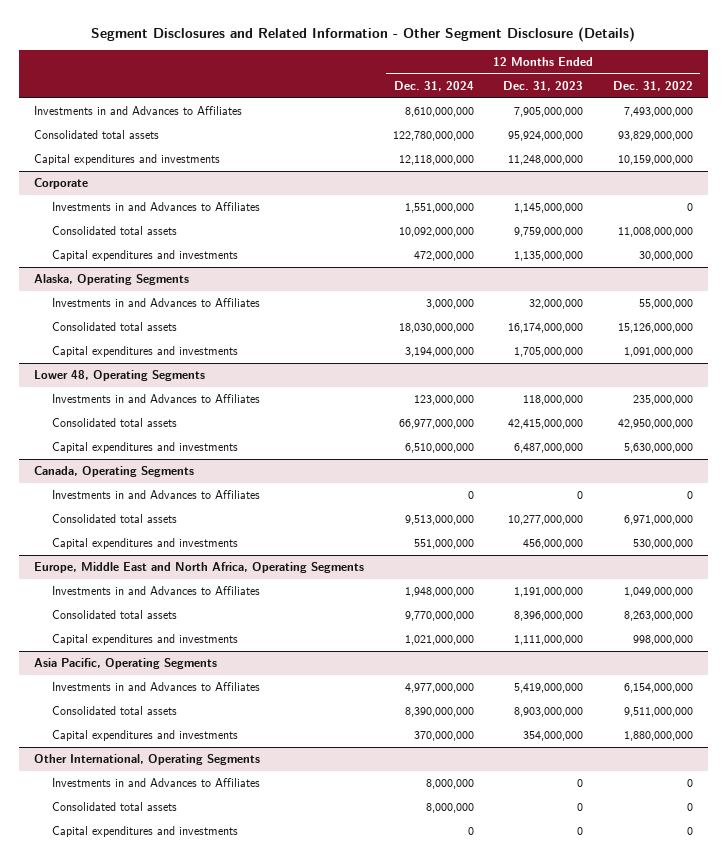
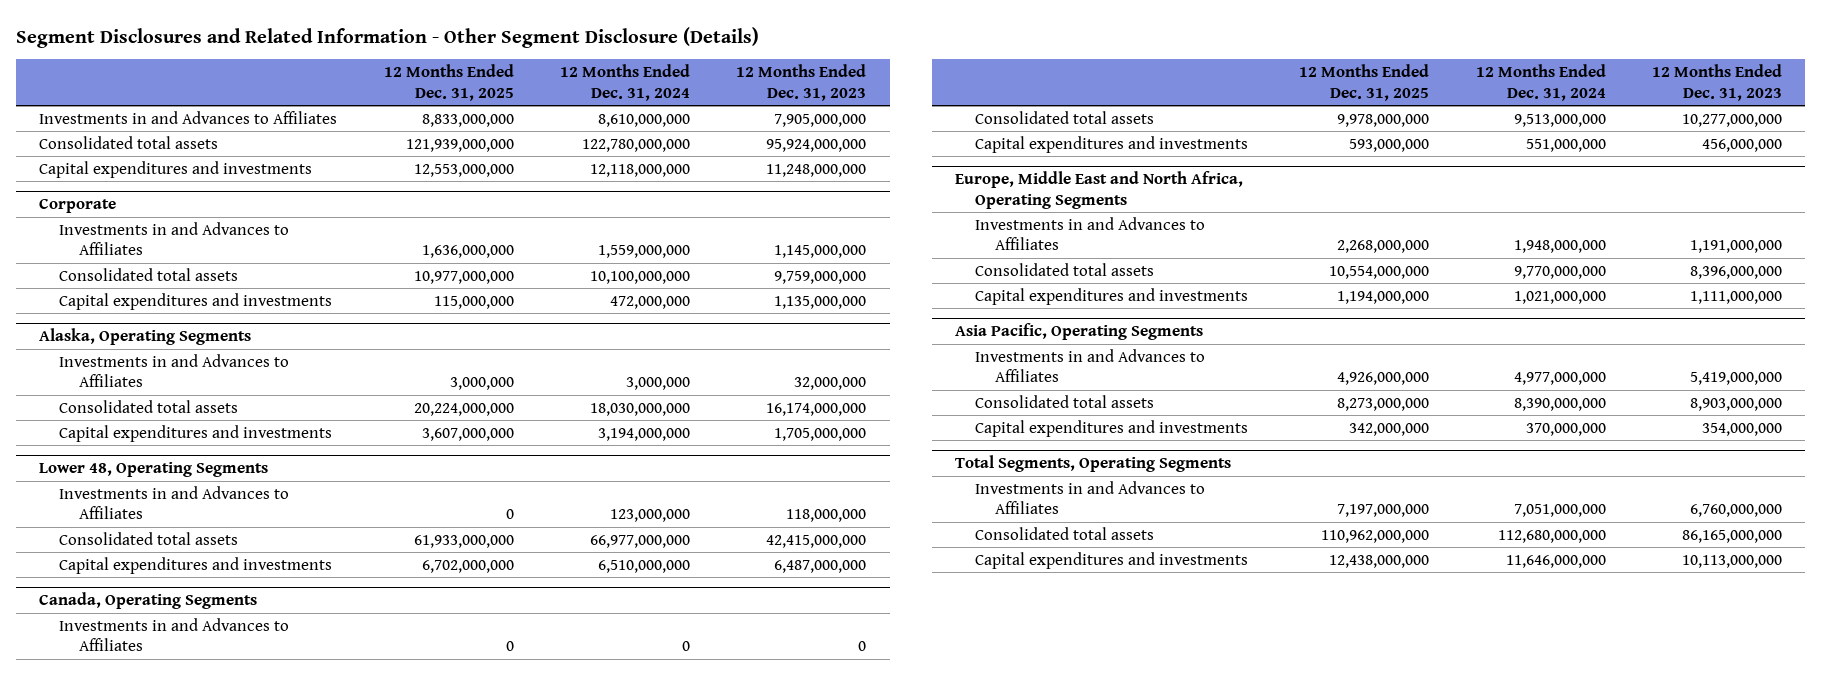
[612,81,693,92] Dec. 31, 2022 -> none
none -> [383,64,514,101] 12 Months Ended Dec. 31, 2025
[405,203,475,214] 1,551,000,000 -> [598,245,691,259] 1,559,000,000
[399,227,475,238] 10,092,000,000 -> [590,270,691,284] 10,100,000,000
[33,754,260,766] Other International, Operating Segments -> none
none -> [955,455,1232,473] Total Segments, Operating Segments
[426,779,475,790] 8,000,000 -> [1513,504,1606,518] 7,051,000,000
[577,779,584,788] 0 -> [1690,504,1783,518] 6,760,000,000
[426,803,475,814] 8,000,000 -> [1497,529,1606,543] 112,680,000,000
[577,803,584,812] 0 -> [1682,529,1783,543] 86,165,000,000
[468,827,475,836] 0 -> [1505,554,1606,568] 11,646,000,000
[577,827,584,836] 0 -> [1682,554,1783,568] 10,113,000,000

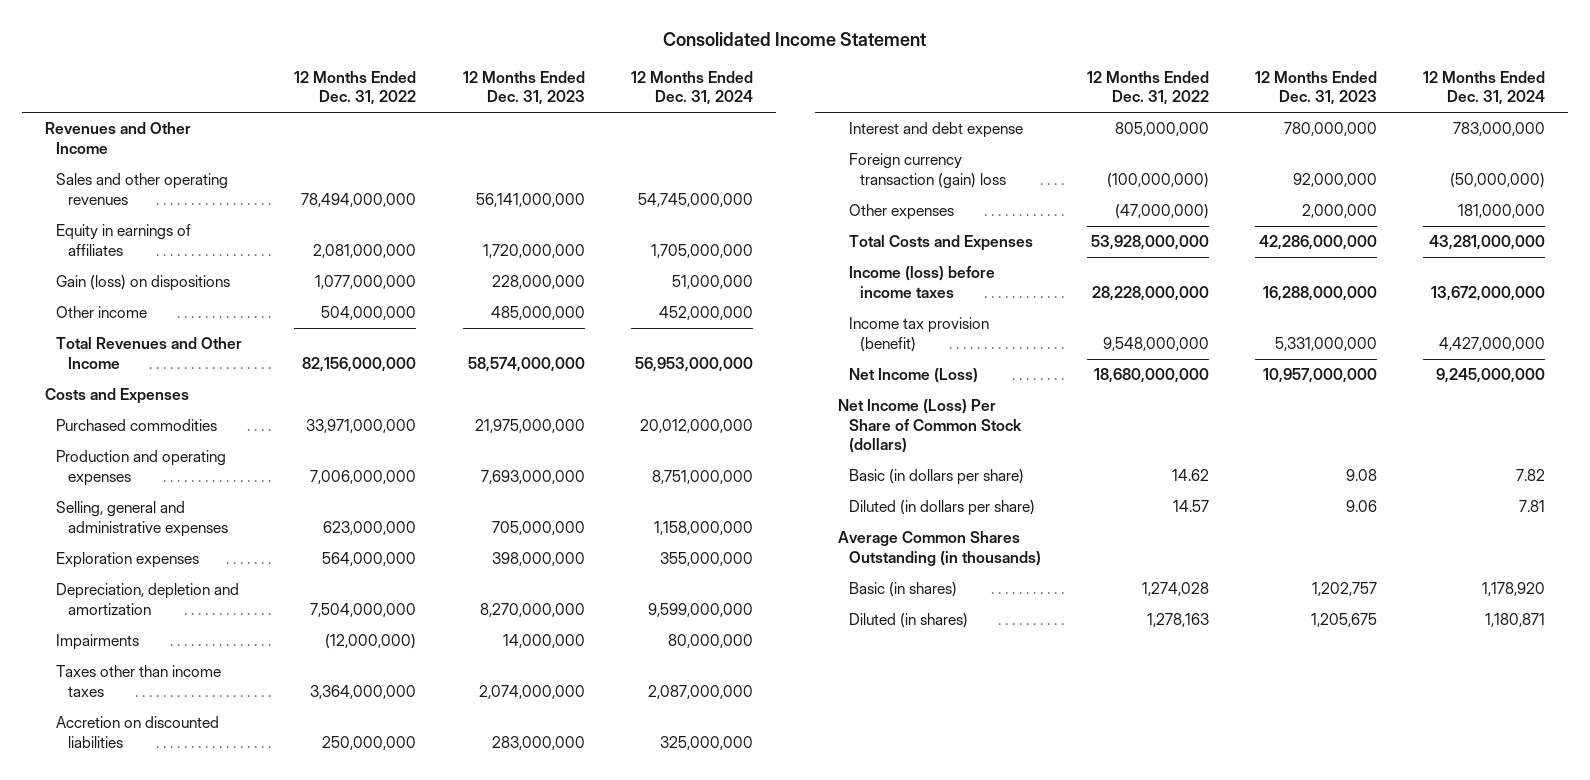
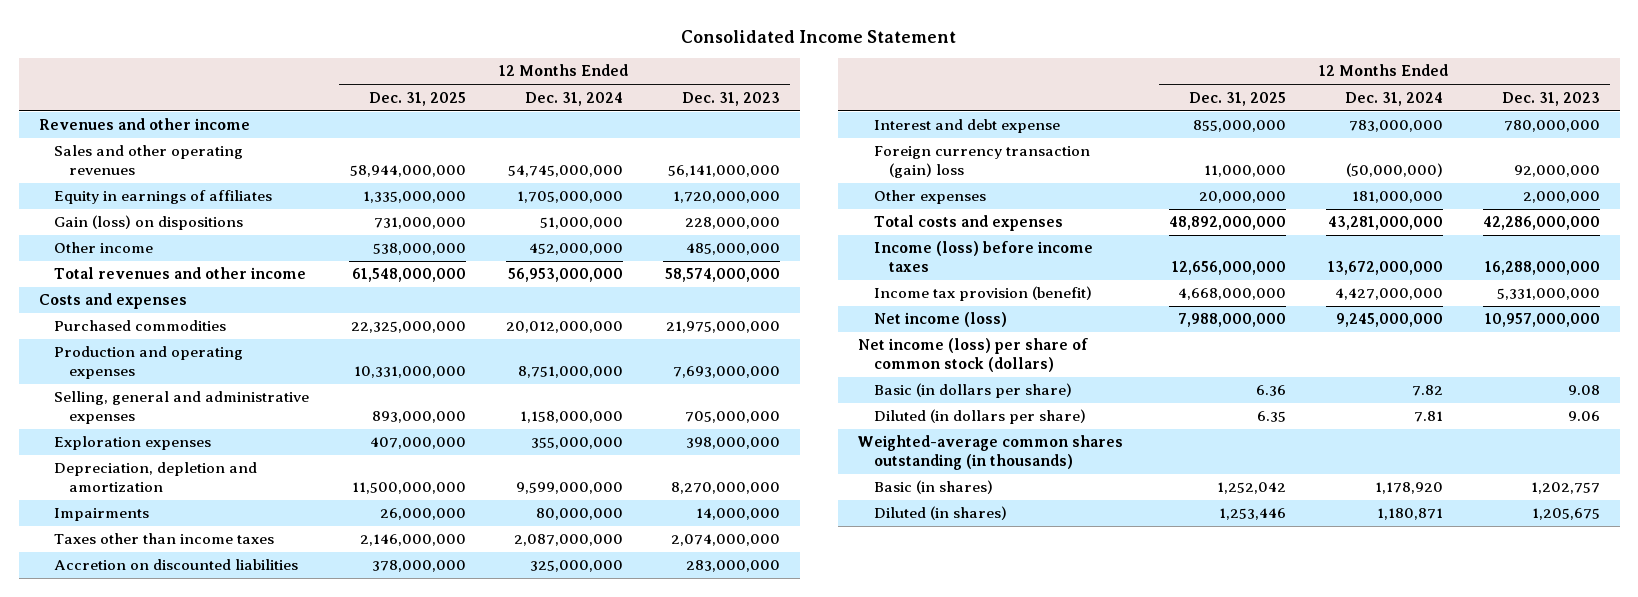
[294,70,417,106] 12 Months Ended Dec. 31, 2022 -> none
none -> [368,91,466,106] Dec. 31, 2025
[44,122,191,154] Revenues and Other Income -> [38,118,250,131] Revenues and other income
[56,337,243,369] Total Revenues and Other Income -> [54,267,307,280] Total revenues and other income
[44,388,189,405] Costs and Expenses -> [38,293,187,310] Costs and expenses
[849,235,1034,252] Total Costs and Expenses -> [873,215,1063,232] Total costs and expenses
[849,368,979,384] Net Income (Loss) -> [873,312,1007,328] Net income (loss)
[837,399,1023,454] Net Income (Loss) Per Share of Common Stock (dollars) -> [858,338,1089,372] Net income (loss) per share of common stock (dollars)
[837,531,1042,566] Average Common Shares Outstanding (in thousands) -> [858,435,1124,470] Weighted-average common shares outstanding (in thousands)

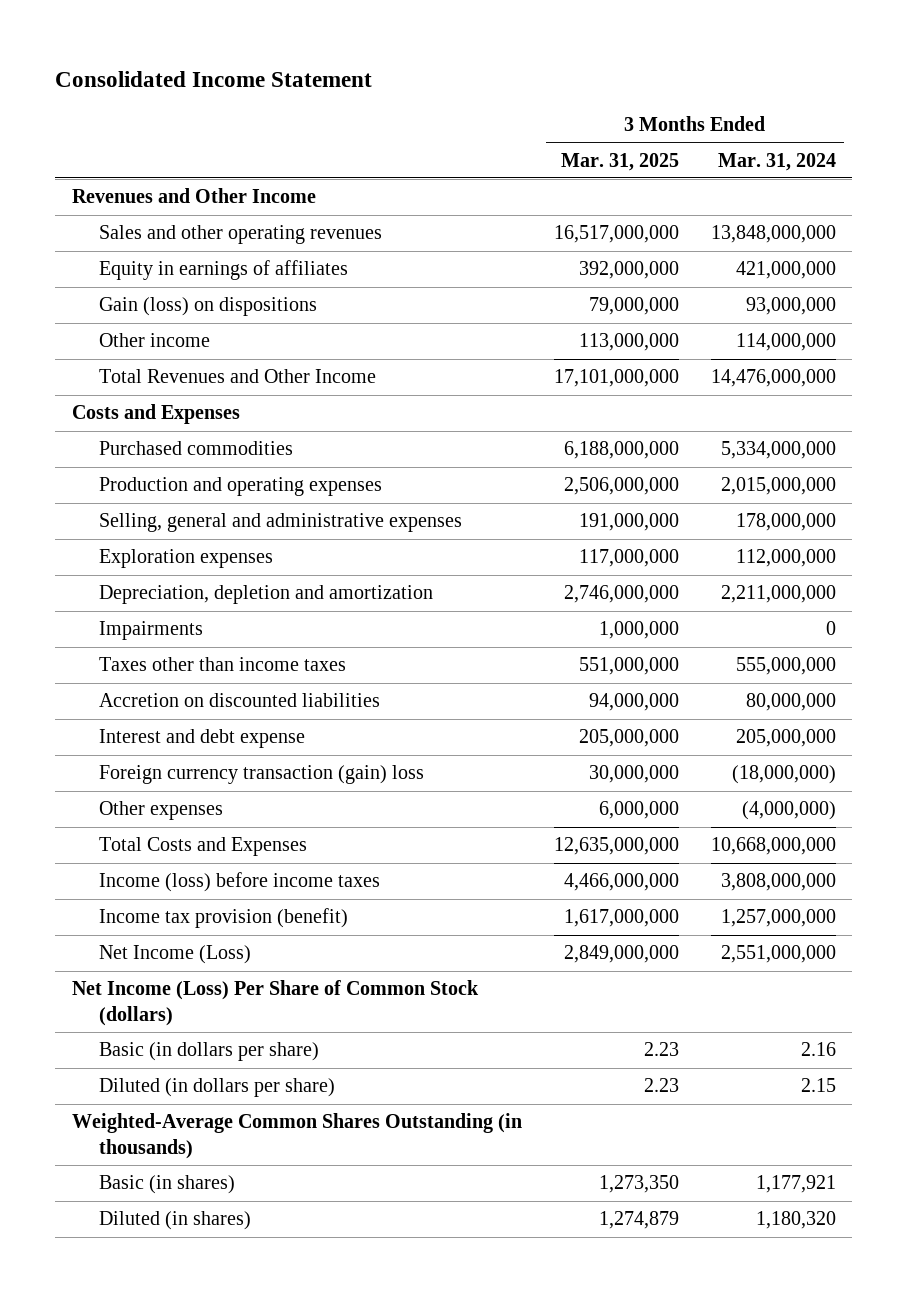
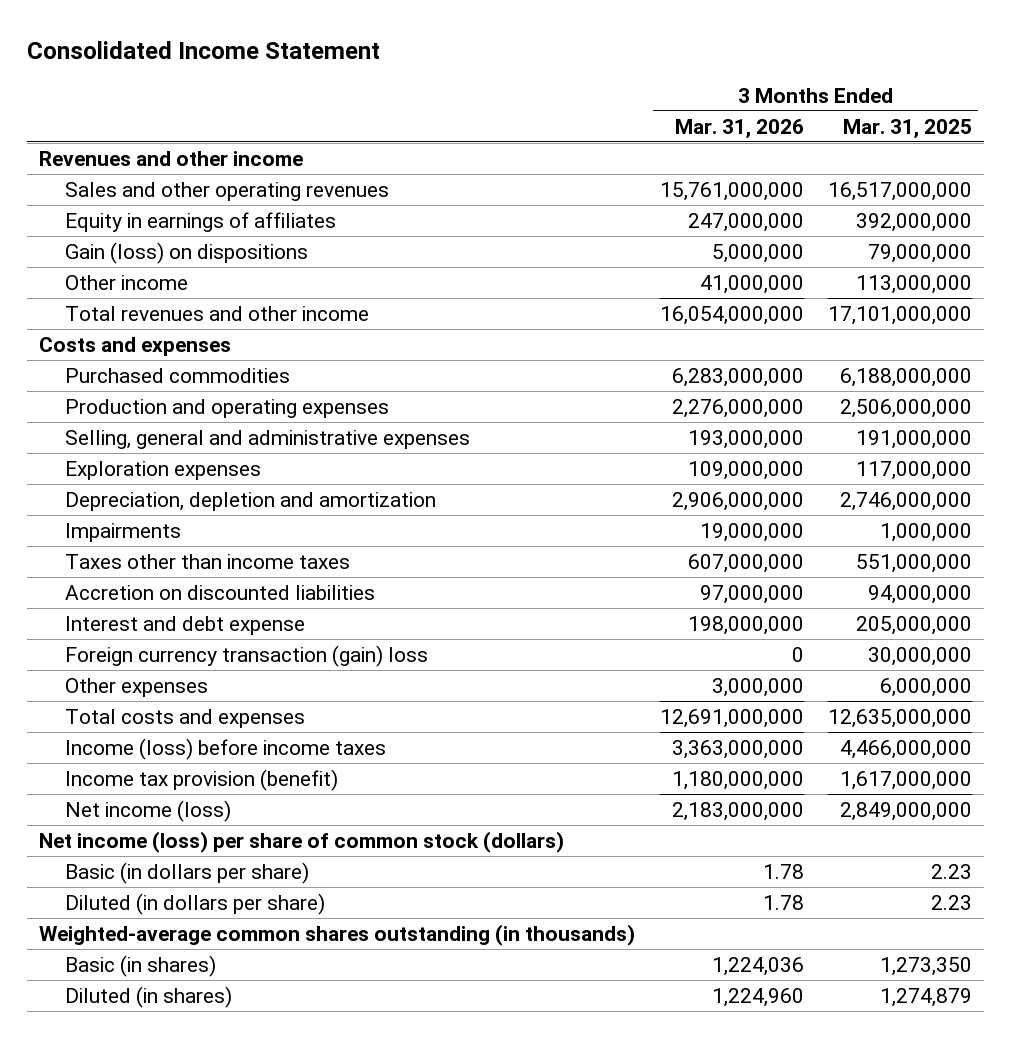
[718,152,837,171] Mar. 31, 2024 -> none
none -> [674,118,804,139] Mar. 31, 2026
[71,188,316,204] Revenues and Other Income -> [39,150,304,166] Revenues and other income
[99,369,377,384] Total Revenues and Other Income -> [64,305,369,321] Total revenues and other income
[71,404,240,425] Costs and Expenses -> [39,336,232,356] Costs and expenses
[99,837,308,857] Total Costs and Expenses -> [64,708,305,728] Total costs and expenses
[99,945,252,965] Net Income (Loss) -> [64,799,231,822] Net income (loss)
[71,980,479,1027] Net Income (Loss) Per Share of Common Stock (dollars) -> [39,830,565,853] Net income (loss) per share of common stock (dollars)
[71,1113,522,1160] Weighted-Average Common Shares Outstanding (in thousands) -> [39,923,636,946] Weighted-average common shares outstanding (in thousands)

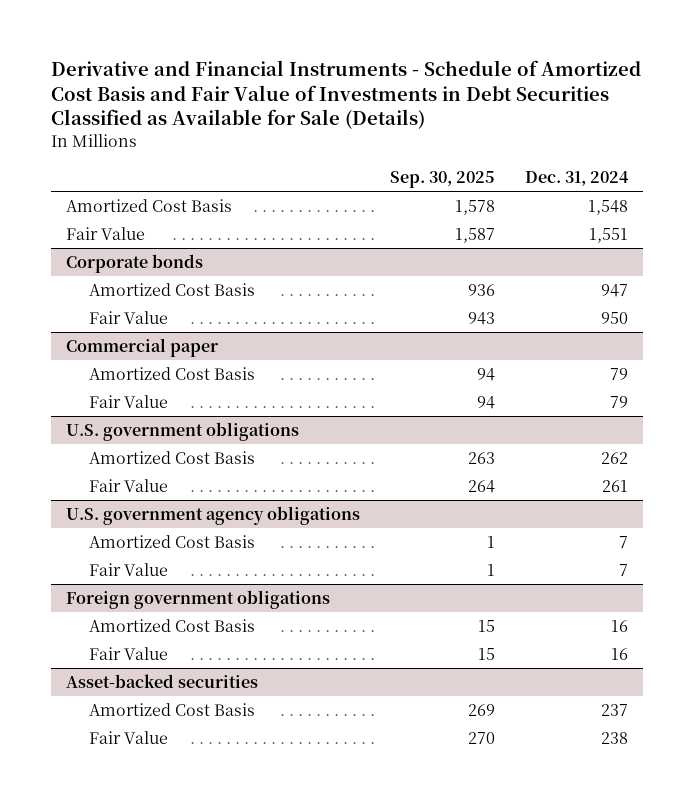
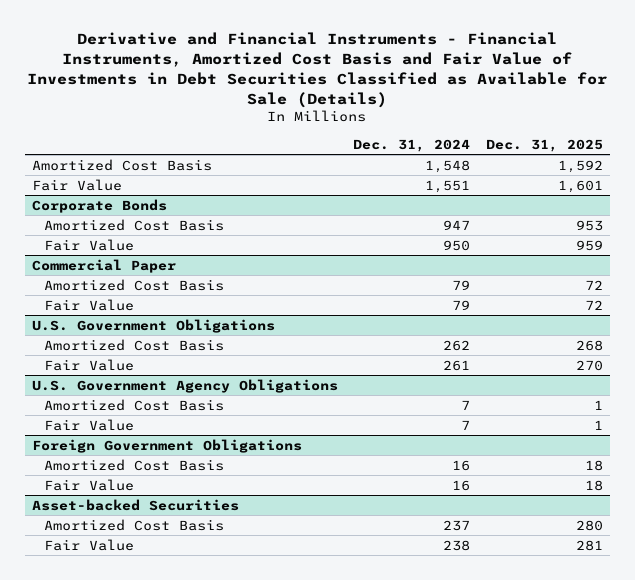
[50,59,641,130] Derivative and Financial Instruments - Schedule of Amortized Cost Basis and Fair Value of Investments in Debt Securities Classified as Available for Sale (Details) -> [27,32,608,109] Derivative and Financial Instruments - Financial Instruments, Amortized Cost Basis and Fair Value of Investments in Debt Securities Classified as Available for Sale (Details)
[389,170,495,188] Sep. 30, 2025 -> none
none -> [485,138,603,152] Dec. 31, 2025
[65,253,203,273] Corporate bonds -> [32,198,168,213] Corporate Bonds
[65,337,218,357] Commercial paper -> [32,258,177,273] Commercial Paper
[65,421,299,441] U.S. government obligations -> [32,318,276,333] U.S. Government Obligations
[65,505,360,525] U.S. government agency obligations -> [32,378,339,393] U.S. Government Agency Obligations
[65,589,330,609] Foreign government obligations -> [32,438,303,453] Foreign Government Obligations
[65,673,258,688] Asset-backed securities -> [32,498,240,511] Asset-backed Securities

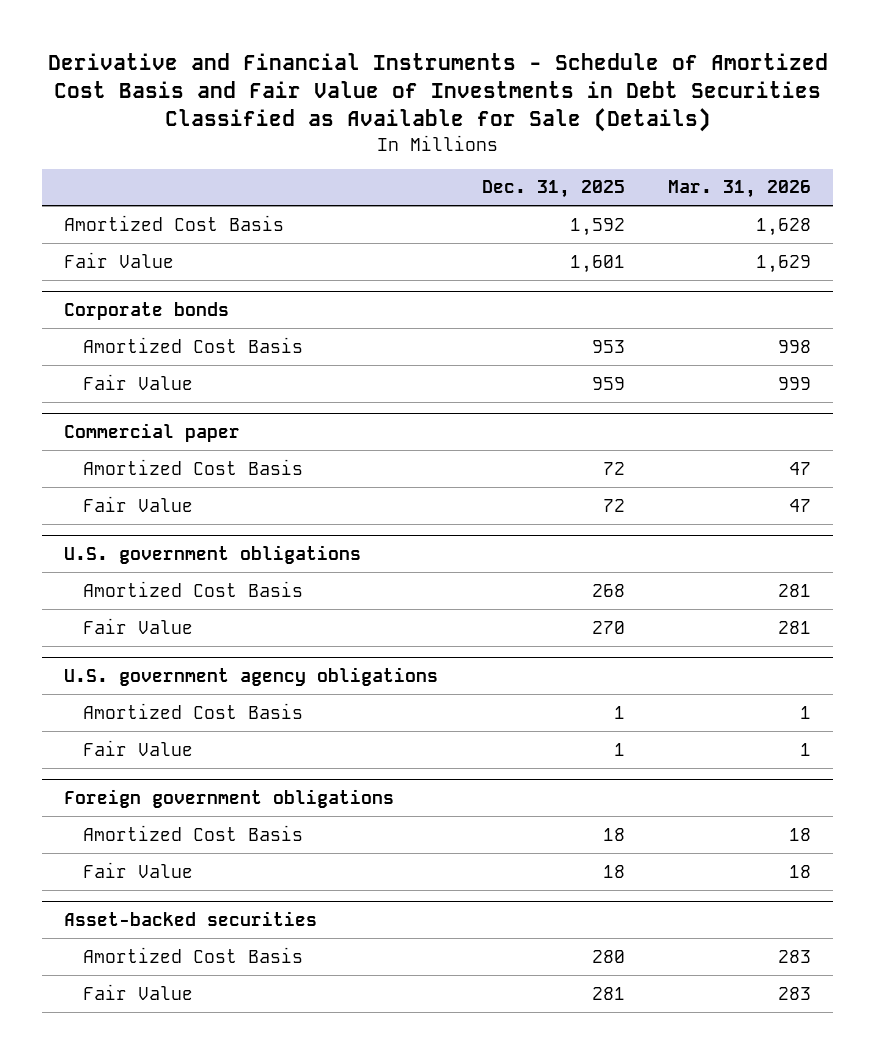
[27,32,608,109] Derivative and Financial Instruments - Financial Instruments, Amortized Cost Basis and Fair Value of Investments in Debt Securities Classified as Available for Sale (Details) -> [47,53,828,133] Derivative and Financial Instruments - Schedule of Amortized Cost Basis and Fair Value of Investments in Debt Securities Classified as Available for Sale (Details)
[353,138,471,152] Dec. 31, 2024 -> none
none -> [668,180,812,199] Mar. 31, 2026
[32,198,168,213] Corporate Bonds -> [64,302,230,321] Corporate bonds
[32,258,177,273] Commercial Paper -> [64,423,241,443] Commercial paper
[32,318,276,333] U.S. Government Obligations -> [64,545,362,565] U.S. government obligations
[32,378,339,393] U.S. Government Agency Obligations -> [64,667,439,687] U.S. government agency obligations
[32,438,303,453] Foreign Government Obligations -> [64,789,395,809] Foreign government obligations
[32,498,240,511] Asset-backed Securities -> [64,911,318,927] Asset-backed securities

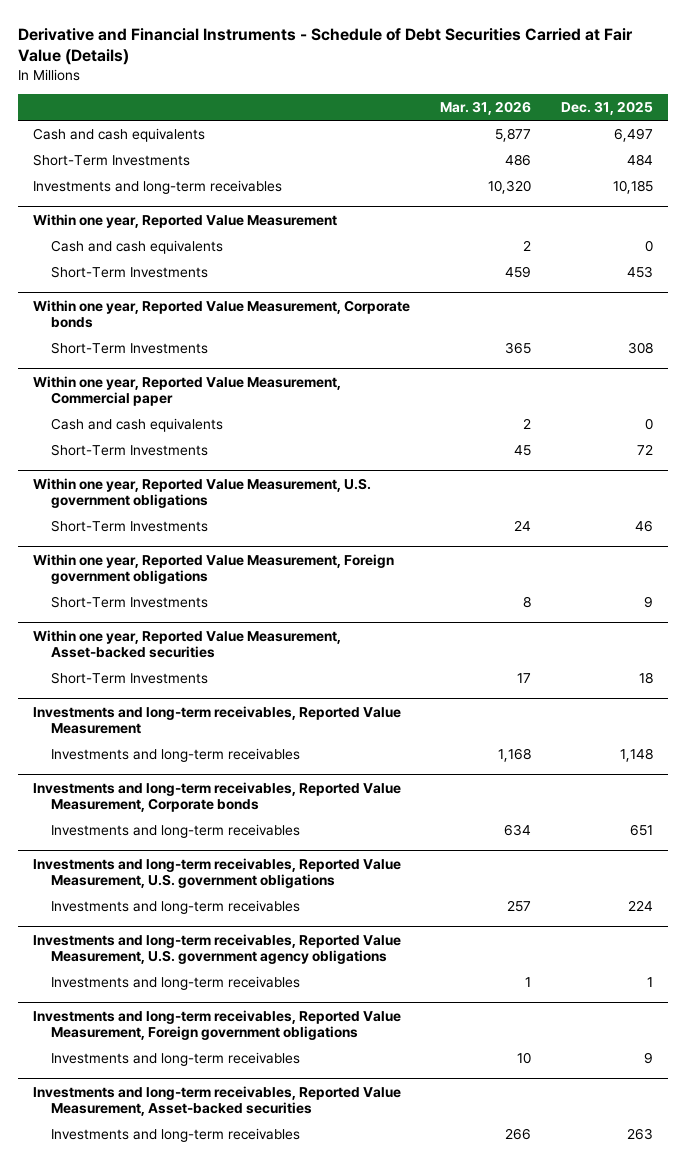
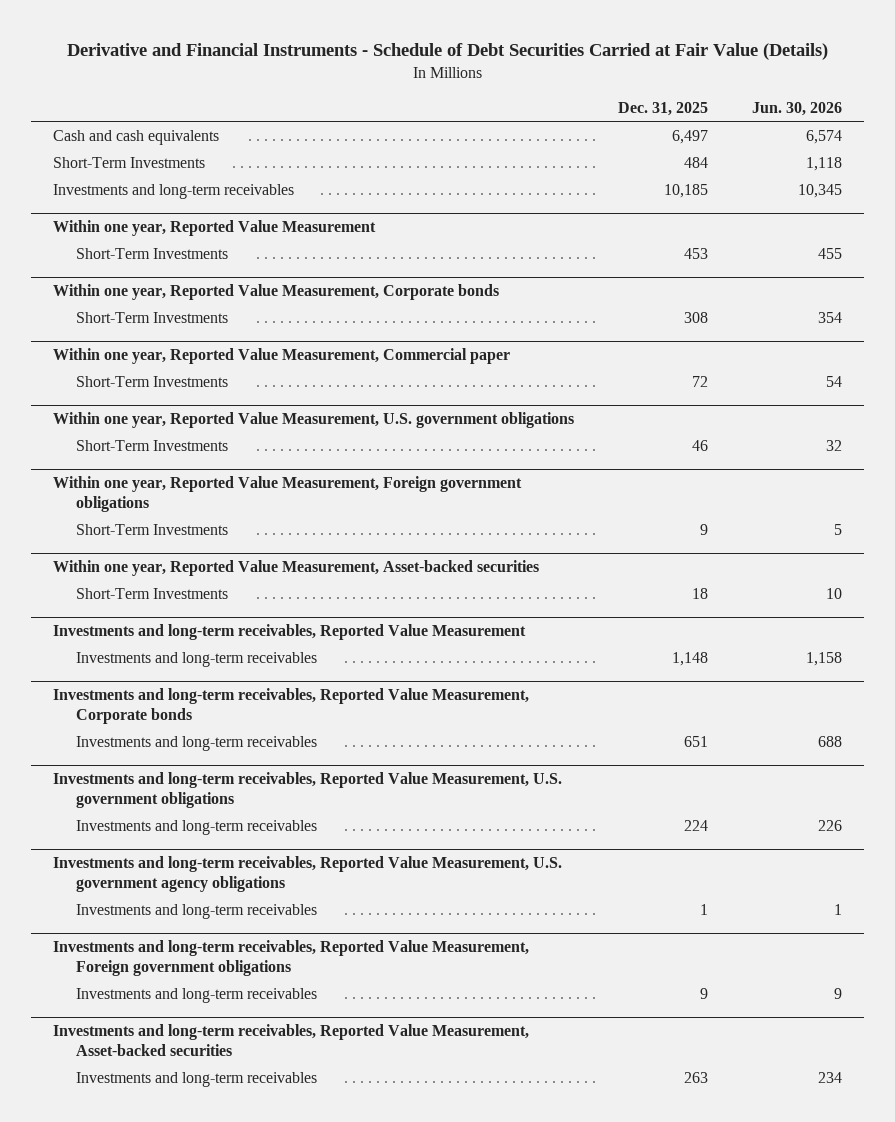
[440,101,532,116] Mar. 31, 2026 -> none
none -> [752,101,843,116] Jun. 30, 2026
[51,240,224,255] Cash and cash equivalents -> none
[51,418,224,433] Cash and cash equivalents -> none

